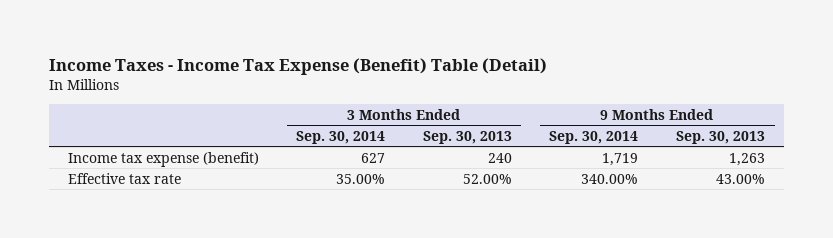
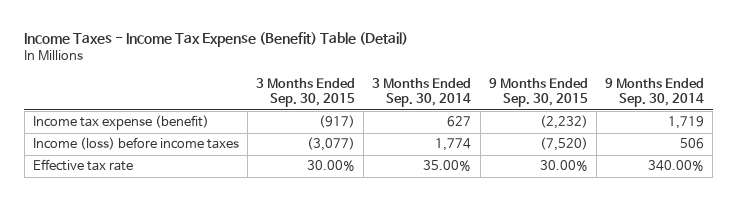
[422,130,512,144] Sep. 30, 2013 -> none
[676,130,766,144] Sep. 30, 2013 -> none
none -> [256,77,356,108] 3 Months Ended Sep. 30, 2015
none -> [488,77,588,108] 9 Months Ended Sep. 30, 2015
none -> [32,137,239,151] Income (loss) before income taxes

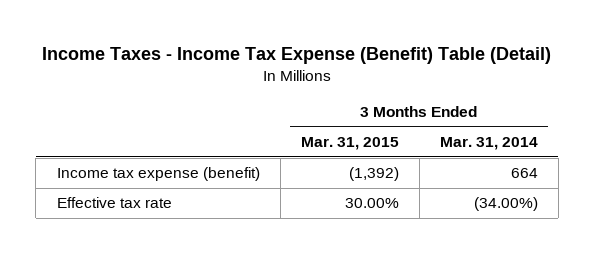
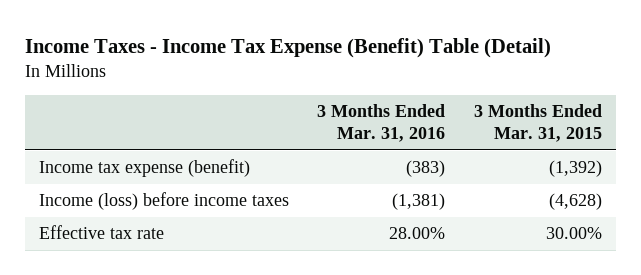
[439,137,538,151] Mar. 31, 2014 -> none
none -> [317,104,446,143] 3 Months Ended Mar. 31, 2016
none -> [39,192,290,211] Income (loss) before income taxes

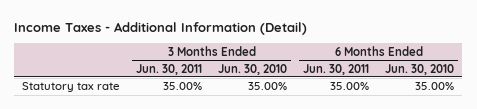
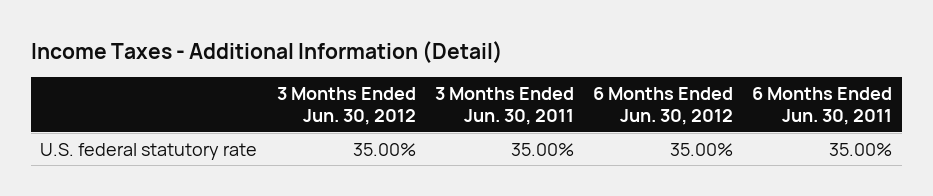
[218,63,288,75] Jun. 30, 2010 -> none
[385,63,455,75] Jun. 30, 2010 -> none
none -> [276,86,416,126] 3 Months Ended Jun. 30, 2012
none -> [593,86,734,126] 6 Months Ended Jun. 30, 2012
[22,82,121,93] Statutory tax rate -> [40,142,258,160] U.S. federal statutory rate

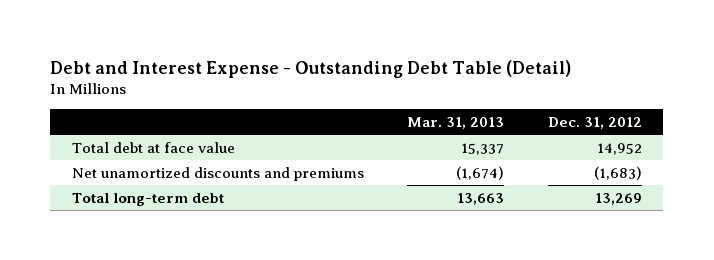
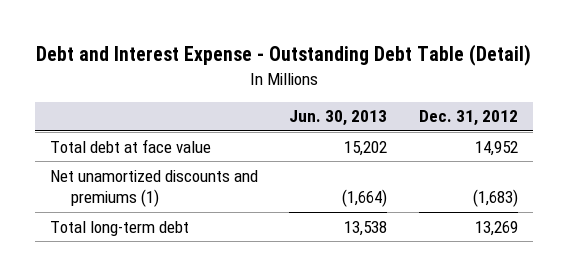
[407,117,505,130] Mar. 31, 2013 -> none
none -> [289,110,388,127] Jun. 30, 2013
[72,166,365,181] Net unamortized discounts and premiums -> [50,169,259,208] Net unamortized discounts and premiums (1)

